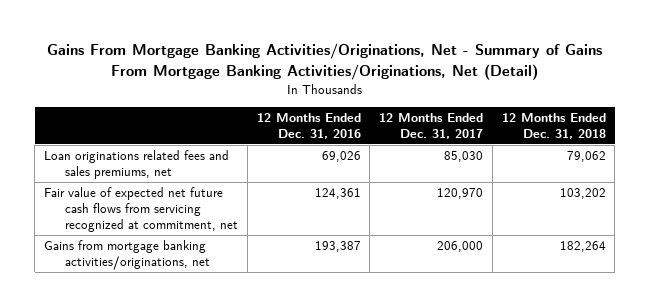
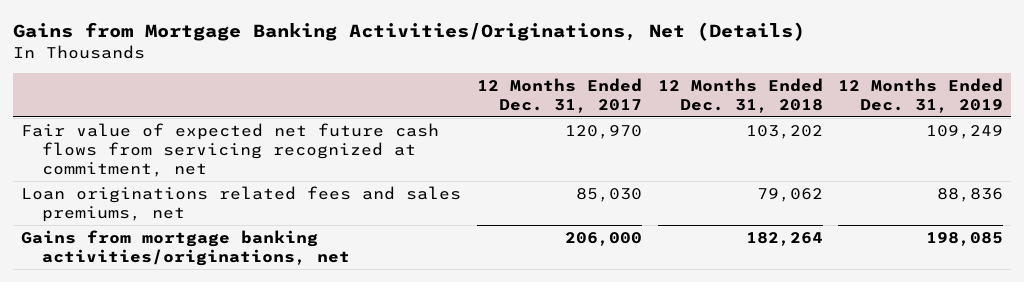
[46,43,602,81] Gains From Mortgage Banking Activities/Originations, Net - Summary of Gains From Mortgage Banking Activities/Originations, Net (Detail) -> [13,21,806,41] Gains from Mortgage Banking Activities/Originations, Net (Details)
[256,113,361,140] 12 Months Ended Dec. 31, 2016 -> none
none -> [838,77,1004,113] 12 Months Ended Dec. 31, 2019
[44,150,230,179] Loan originations related fees and sales premiums, net -> [21,185,462,222] Loan originations related fees and sales premiums, net

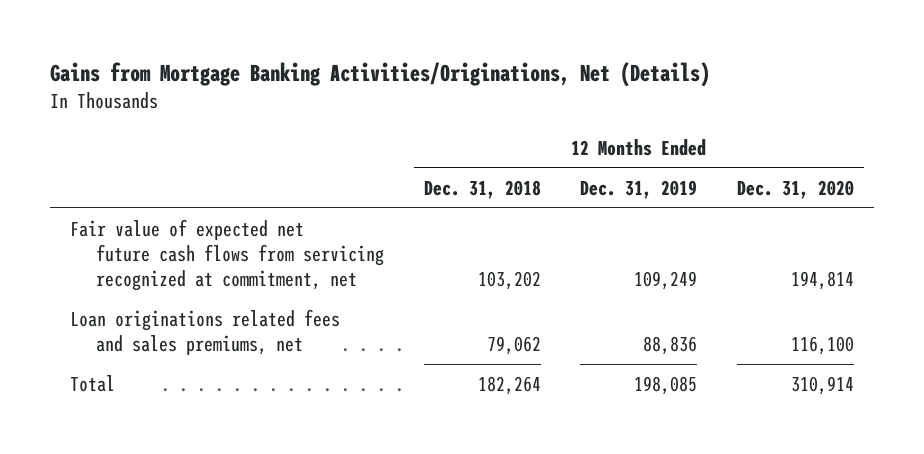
[476,77,642,113] 12 Months Ended Dec. 31, 2017 -> none
none -> [737,179,855,199] Dec. 31, 2020
[21,229,350,266] Gains from mortgage banking activities/originations, net -> [69,374,115,392] Total

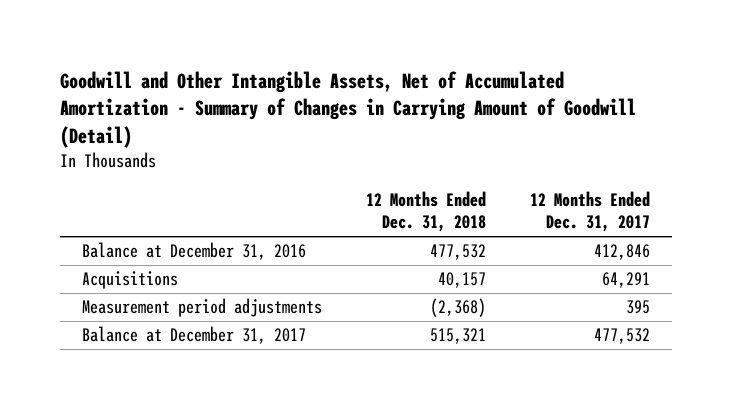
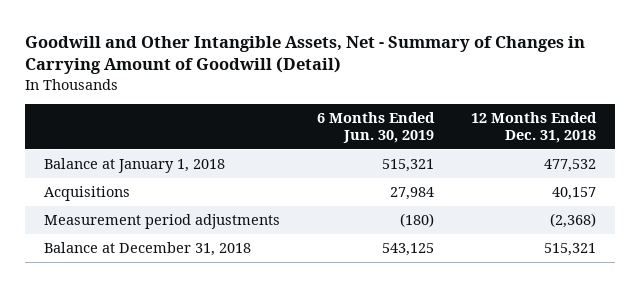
[59,70,636,149] Goodwill and Other Intangible Assets, Net of Accumulated Amortization - Summary of Changes in Carrying Amount of Goodwill (Detail) -> [25,35,586,75] Goodwill and Other Intangible Assets, Net - Summary of Changes in Carrying Amount of Goodwill (Detail)
[530,190,651,233] 12 Months Ended Dec. 31, 2017 -> none
none -> [316,112,435,144] 6 Months Ended Jun. 30, 2019
[81,242,306,261] Balance at December 31, 2016 -> [43,158,225,174] Balance at January 1, 2018
[81,326,306,345] Balance at December 31, 2017 -> [43,242,251,257] Balance at December 31, 2018

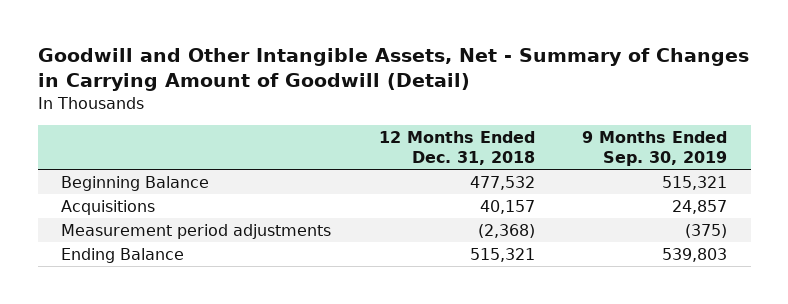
[316,112,435,144] 6 Months Ended Jun. 30, 2019 -> none
none -> [581,131,727,166] 9 Months Ended Sep. 30, 2019
[43,158,225,174] Balance at January 1, 2018 -> [61,176,210,192] Beginning Balance
[43,242,251,257] Balance at December 31, 2018 -> [61,248,185,264] Ending Balance

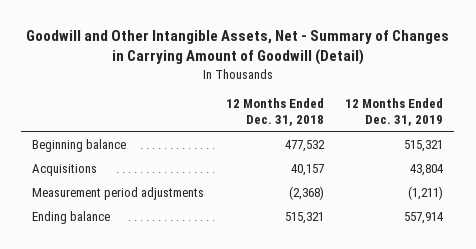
[581,131,727,166] 9 Months Ended Sep. 30, 2019 -> none
none -> [345,98,444,126] 12 Months Ended Dec. 31, 2019
[61,176,210,192] Beginning Balance -> [32,138,127,152] Beginning balance
[61,248,185,264] Ending Balance -> [32,210,111,224] Ending balance

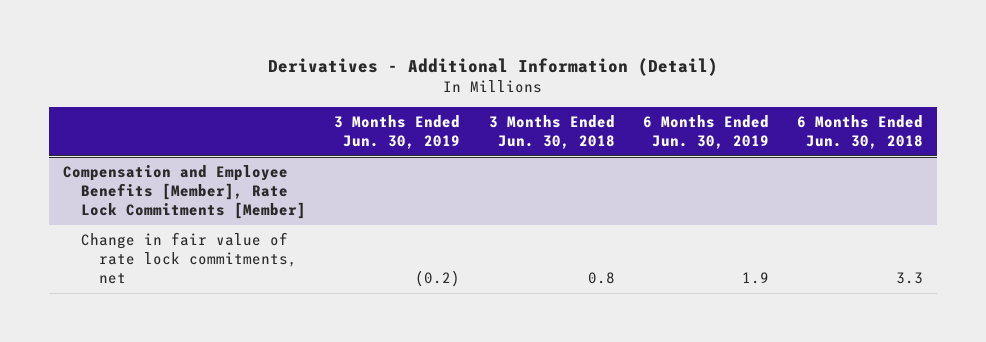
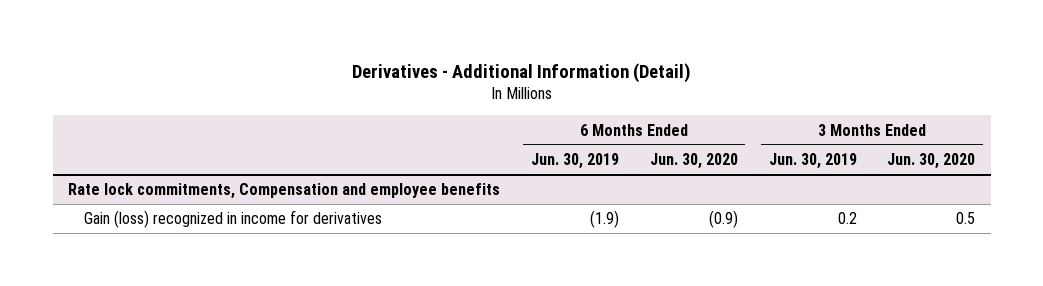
[488,114,615,149] 3 Months Ended Jun. 30, 2018 -> none
[797,114,924,149] 6 Months Ended Jun. 30, 2018 -> none
none -> [649,153,738,170] Jun. 30, 2020
none -> [887,153,976,170] Jun. 30, 2020
[81,231,297,285] Change in fair value of rate lock commitments, net -> none
[63,164,307,220] Compensation and Employee Benefits [Member], Rate Lock Commitments [Member] -> [67,183,500,200] Rate lock commitments, Compensation and employee benefits
none -> [84,210,383,229] Gain (loss) recognized in income for derivatives

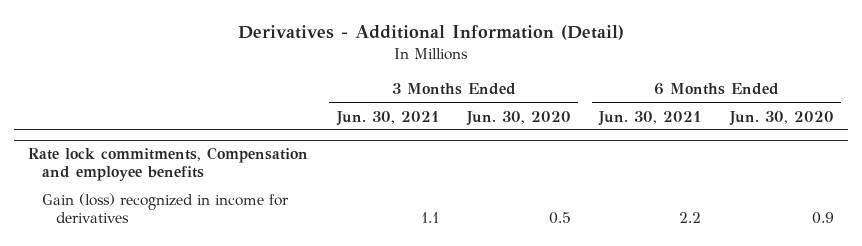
[530,153,619,170] Jun. 30, 2019 -> none
[768,153,857,170] Jun. 30, 2019 -> none
none -> [335,110,439,126] Jun. 30, 2021
none -> [598,110,702,126] Jun. 30, 2021
[708,210,738,229] (0.9) -> [811,212,834,225] 0.9

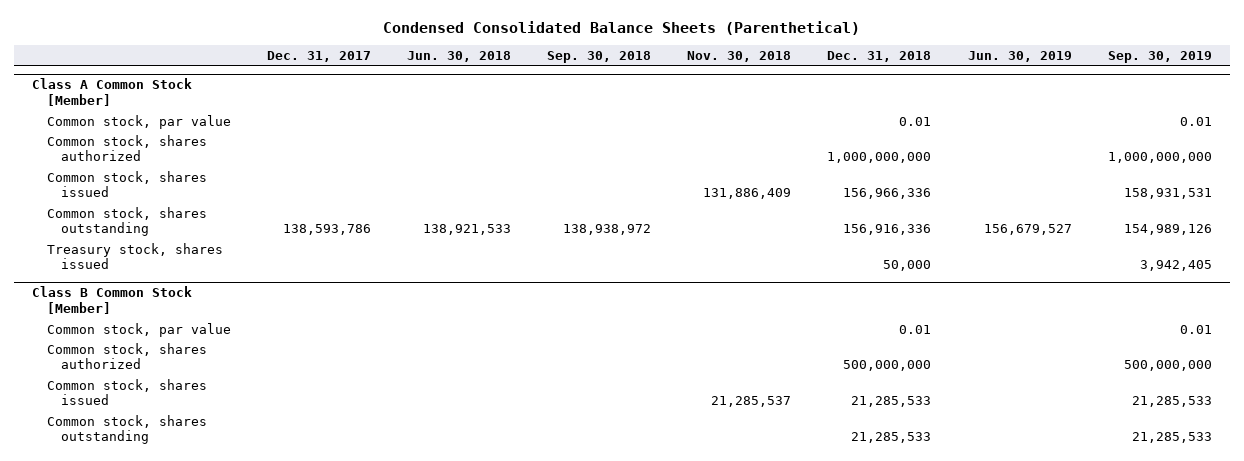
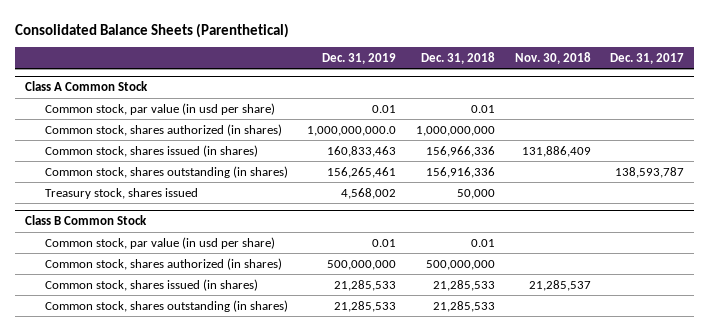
[382,20,860,35] Condensed Consolidated Balance Sheets (Parenthetical) -> [15,22,290,38] Consolidated Balance Sheets (Parenthetical)
[406,51,511,63] Jun. 30, 2018 -> none
[547,51,652,64] Sep. 30, 2018 -> none
[967,51,1072,63] Jun. 30, 2019 -> none
[1107,51,1212,64] Sep. 30, 2019 -> none
none -> [322,52,397,64] Dec. 31, 2019
[31,78,192,107] Class A Common Stock [Member] -> [25,81,149,92] Class A Common Stock
[46,114,231,129] Common stock, par value -> [44,102,275,115] Common stock, par value (in usd per share)
[46,134,207,162] Common stock, shares authorized -> [44,123,282,136] Common stock, shares authorized (in shares)
[46,170,207,198] Common stock, shares issued -> [44,144,258,157] Common stock, shares issued (in shares)
[46,206,207,237] Common stock, shares outstanding -> [44,165,288,178] Common stock, shares outstanding (in shares)
[282,224,371,236] 138,593,786 -> [615,166,685,178] 138,593,787
[31,286,192,315] Class B Common Stock [Member] -> [25,215,148,226] Class B Common Stock
[46,322,231,337] Common stock, par value -> [44,236,275,249] Common stock, par value (in usd per share)
[46,342,207,370] Common stock, shares authorized -> [44,257,282,270] Common stock, shares authorized (in shares)
[46,378,207,406] Common stock, shares issued -> [44,278,258,291] Common stock, shares issued (in shares)
[46,414,207,445] Common stock, shares outstanding -> [44,299,288,312] Common stock, shares outstanding (in shares)

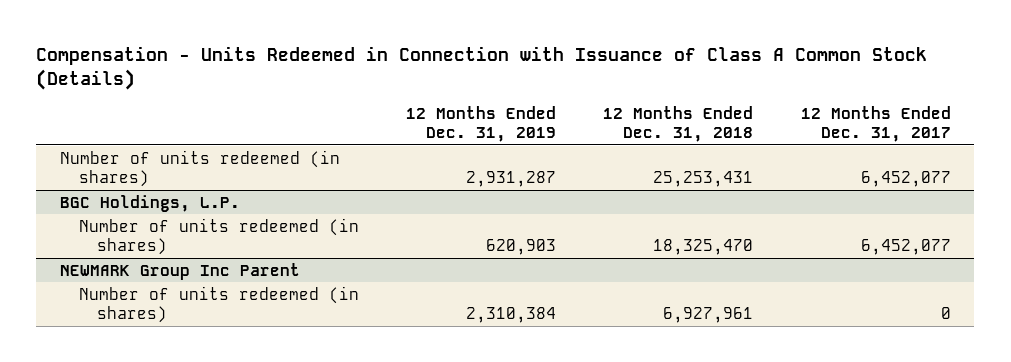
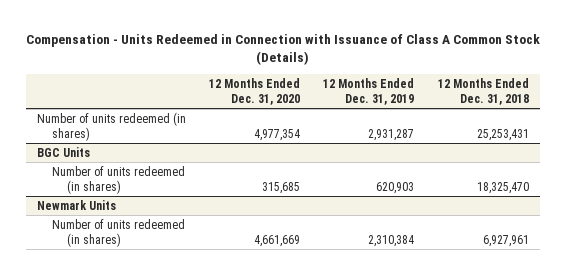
[800,105,951,143] 12 Months Ended Dec. 31, 2017 -> none
none -> [209,77,301,105] 12 Months Ended Dec. 31, 2020
[59,194,240,212] BGC Holdings, L.P. -> [37,146,91,157] BGC Units
[59,262,300,280] NEWMARK Group Inc Parent -> [37,199,117,210] Newmark Units

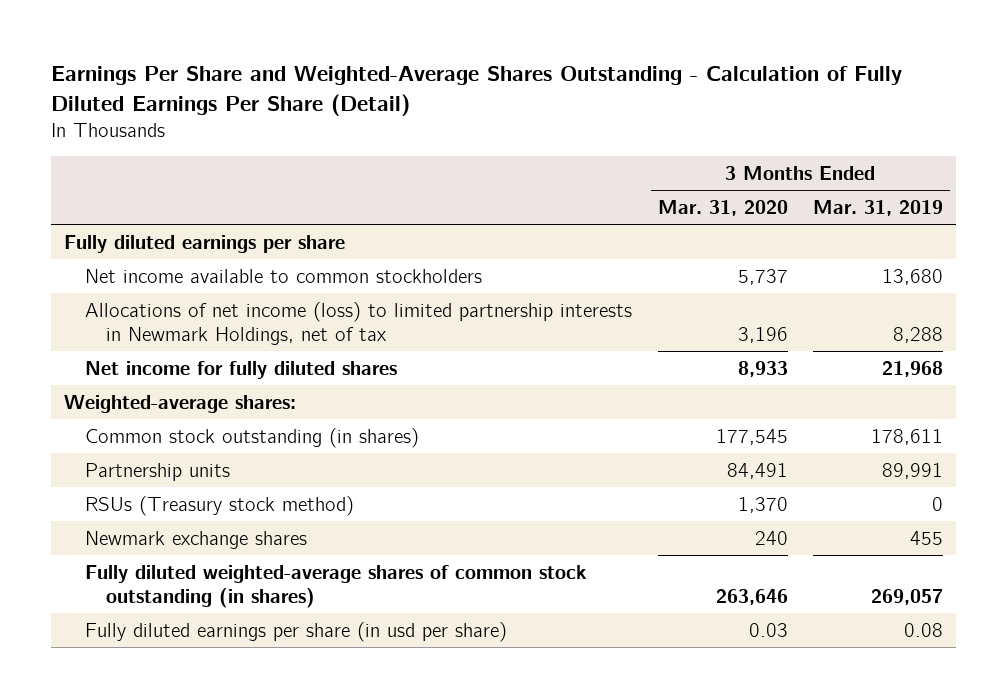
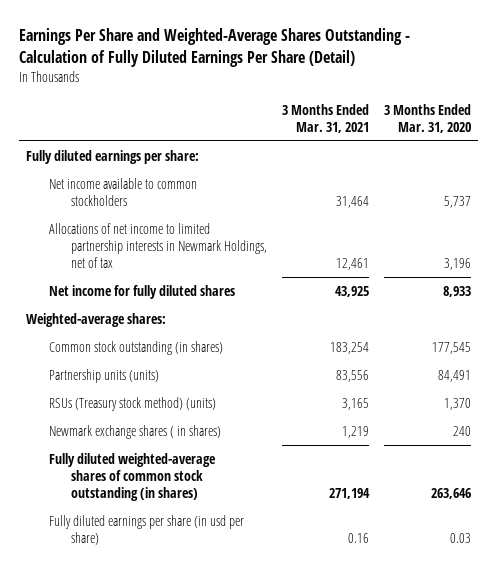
[813,199,944,216] Mar. 31, 2019 -> none
none -> [281,103,369,133] 3 Months Ended Mar. 31, 2021
[63,234,345,253] Fully diluted earnings per share -> [26,149,200,164] Fully diluted earnings per share:
[85,301,633,345] Allocations of net income (loss) to limited partnership interests in Newmark Holdings, net of tax -> [48,222,267,269] Allocations of net income to limited partnership interests in Newmark Holdings, net of tax
[85,462,231,481] Partnership units -> [48,368,159,383] Partnership units (units)
[85,495,355,516] RSUs (Treasury stock method) -> [48,396,216,411] RSUs (Treasury stock method) (units)
[85,530,308,549] Newmark exchange shares -> [48,424,221,439] Newmark exchange shares ( in shares)

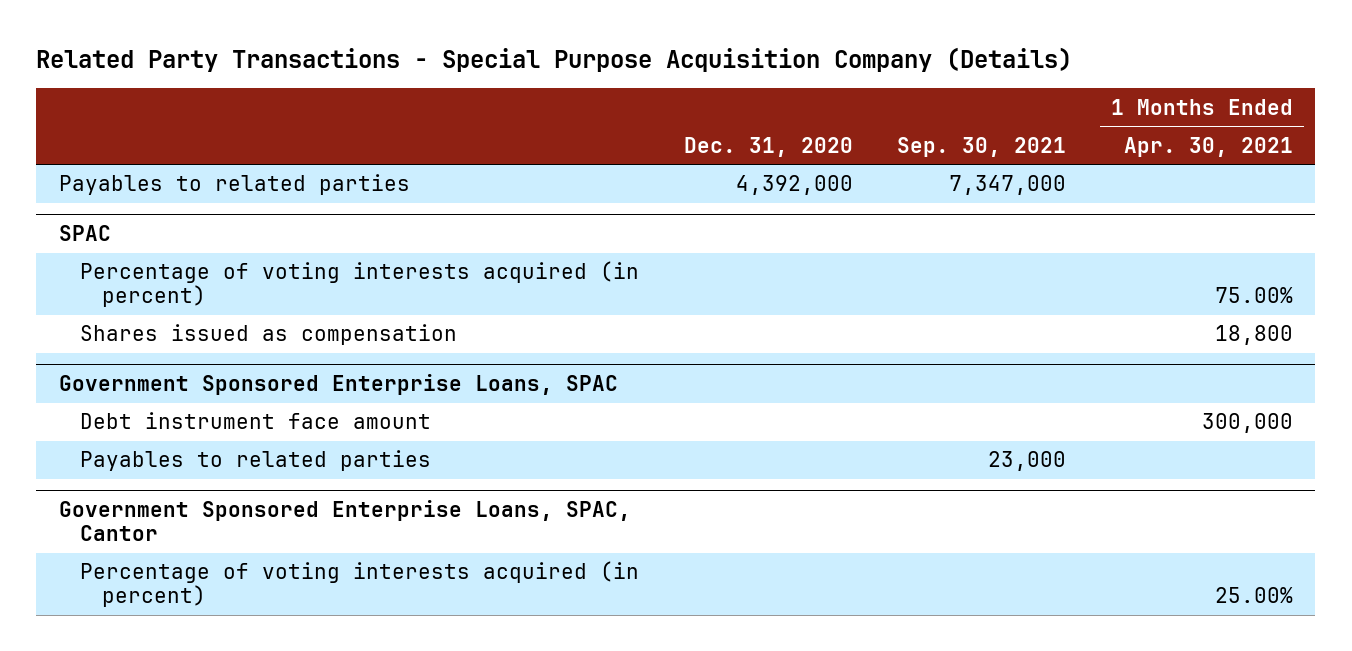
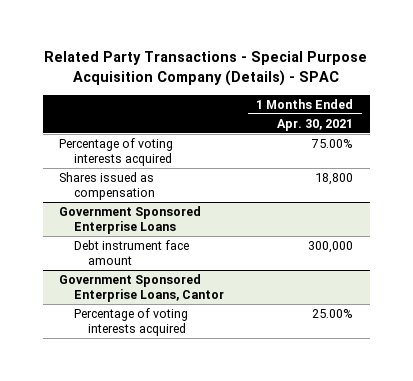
[36,46,1073,72] Related Party Transactions - Special Purpose Acquisition Company (Details) -> [44,51,368,87] Related Party Transactions - Special Purpose Acquisition Company (Details) - SPAC
[683,136,853,157] Dec. 31, 2020 -> none
[897,136,1067,157] Sep. 30, 2021 -> none
[58,174,410,196] Payables to related parties -> none
[58,225,111,242] SPAC -> none
[80,261,640,308] Percentage of voting interests acquired (in percent) -> [59,137,174,167] Percentage of voting interests acquired
[58,374,618,396] Government Sponsored Enterprise Loans, SPAC -> [59,205,202,235] Government Sponsored Enterprise Loans
[80,450,432,472] Payables to related parties -> none
[58,500,631,542] Government Sponsored Enterprise Loans, SPAC, Cantor -> [59,273,224,303] Government Sponsored Enterprise Loans, Cantor
[80,561,640,608] Percentage of voting interests acquired (in percent) -> [73,307,188,337] Percentage of voting interests acquired

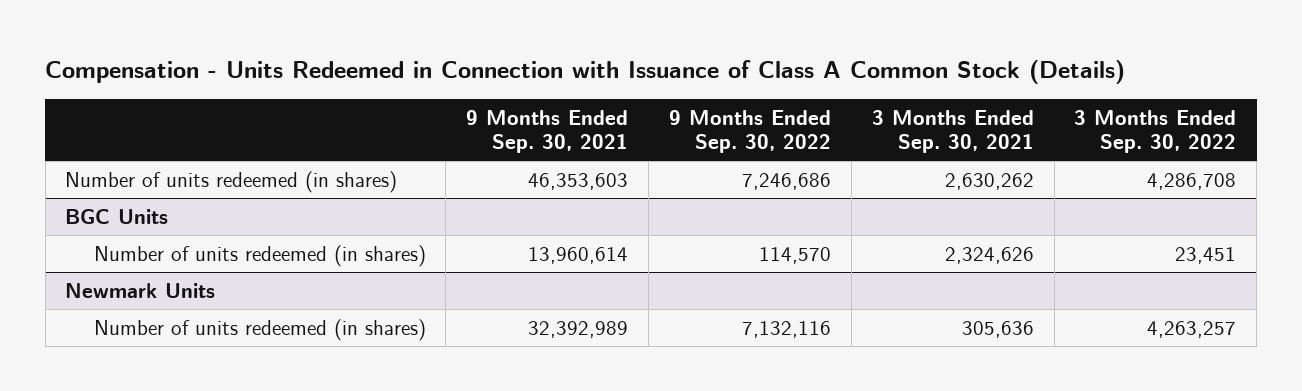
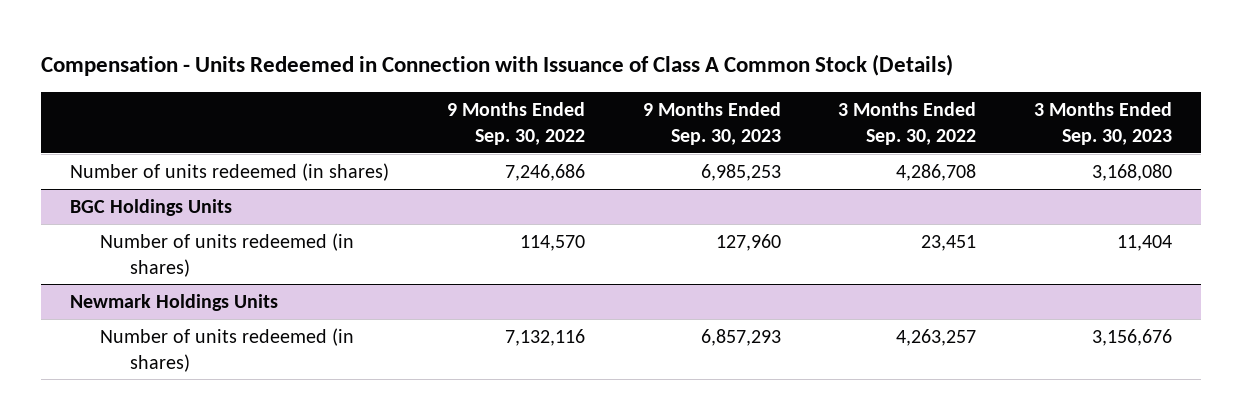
[466,109,629,154] 9 Months Ended Sep. 30, 2021 -> none
[871,109,1034,154] 3 Months Ended Sep. 30, 2021 -> none
none -> [642,102,781,145] 9 Months Ended Sep. 30, 2023
none -> [1034,102,1173,145] 3 Months Ended Sep. 30, 2023
[65,208,169,224] BGC Units -> [69,198,232,216] BGC Holdings Units
[65,282,216,298] Newmark Units -> [69,293,278,311] Newmark Holdings Units

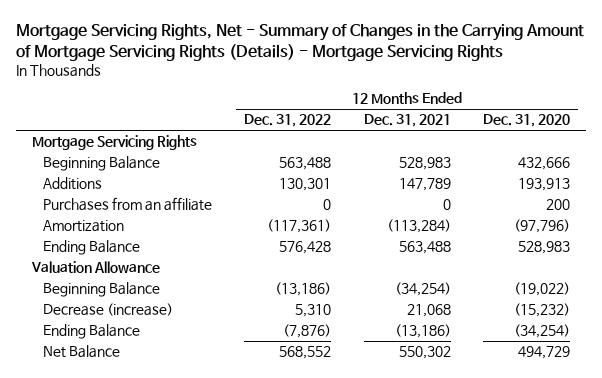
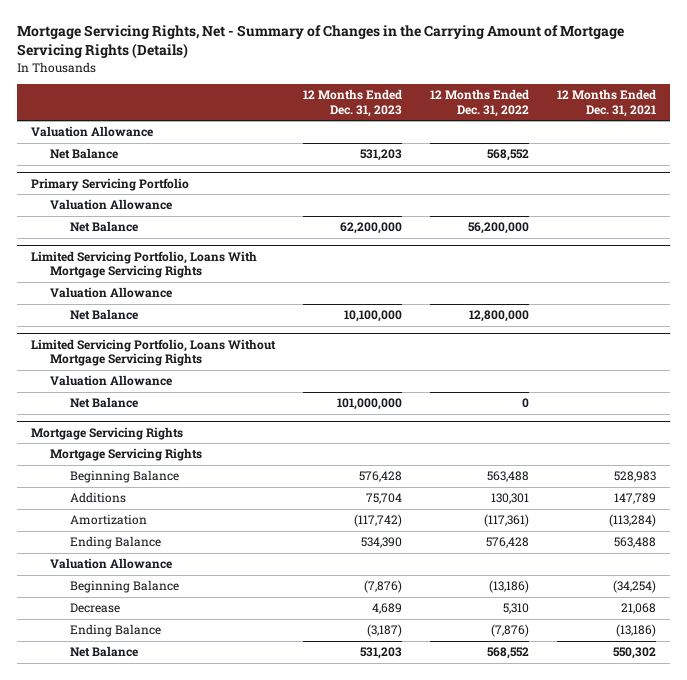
[15,24,584,61] Mortgage Servicing Rights, Net - Summary of Changes in the Carrying Amount of Mortgage Servicing Rights (Details) - Mortgage Servicing Rights -> [17,25,625,60] Mortgage Servicing Rights, Net - Summary of Changes in the Carrying Amount of Mortgage Servicing Rights (Details)
[482,114,570,128] Dec. 31, 2020 -> none
none -> [302,89,402,117] 12 Months Ended Dec. 31, 2023
none -> [31,126,154,138] Valuation Allowance
none -> [50,148,119,160] Net Balance
none -> [31,177,190,191] Primary Servicing Portfolio
none -> [50,199,173,211] Valuation Allowance
none -> [69,221,138,233] Net Balance
none -> [31,250,258,279] Limited Servicing Portfolio, Loans With Mortgage Servicing Rights
none -> [50,287,173,299] Valuation Allowance
none -> [69,309,138,321] Net Balance
none -> [31,338,277,367] Limited Servicing Portfolio, Loans Without Mortgage Servicing Rights
none -> [50,375,173,387] Valuation Allowance
none -> [69,397,138,409] Net Balance
none -> [31,426,184,440] Mortgage Servicing Rights
[43,197,213,212] Purchases from an affiliate -> none
[43,303,174,317] Decrease (increase) -> [69,603,120,614] Decrease

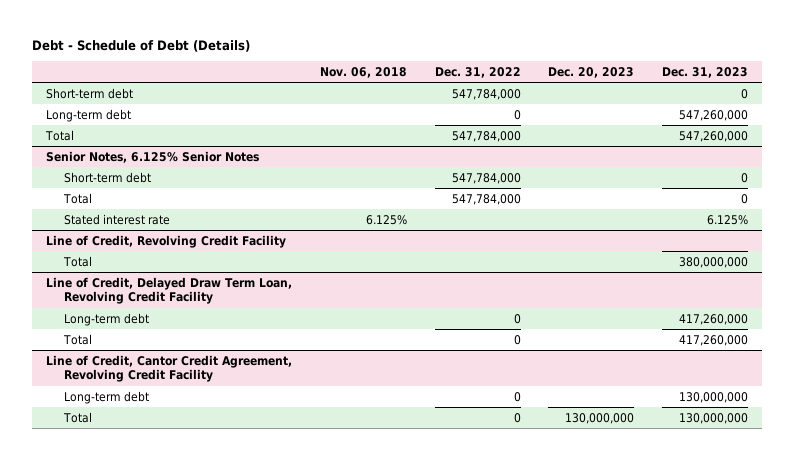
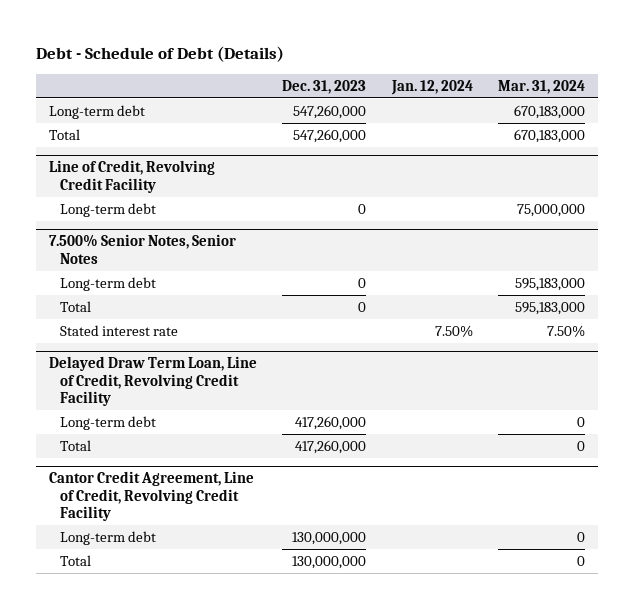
[319,66,407,78] Nov. 06, 2018 -> none
[434,66,521,78] Dec. 31, 2022 -> none
[548,66,635,78] Dec. 20, 2023 -> none
none -> [390,79,473,95] Jan. 12, 2024
none -> [498,79,586,94] Mar. 31, 2024
[46,87,134,99] Short-term debt -> none
[46,150,260,163] Senior Notes, 6.125% Senior Notes -> none
[64,171,152,183] Short-term debt -> none
[63,192,93,204] Total -> none
[64,213,171,225] Stated interest rate -> none
none -> [59,202,156,217] Long-term debt
none -> [49,234,237,264] 7.500% Senior Notes, Senior Notes
none -> [59,276,156,291] Long-term debt
[679,256,749,268] 380,000,000 -> [358,301,367,312] 0
none -> [59,324,178,336] Stated interest rate
[46,276,293,305] Line of Credit, Delayed Draw Term Loan, Revolving Credit Facility -> [49,356,258,407] Delayed Draw Term Loan, Line of Credit, Revolving Credit Facility
[46,354,293,383] Line of Credit, Cantor Credit Agreement, Revolving Credit Facility -> [49,471,255,522] Cantor Credit Agreement, Line of Credit, Revolving Credit Facility

